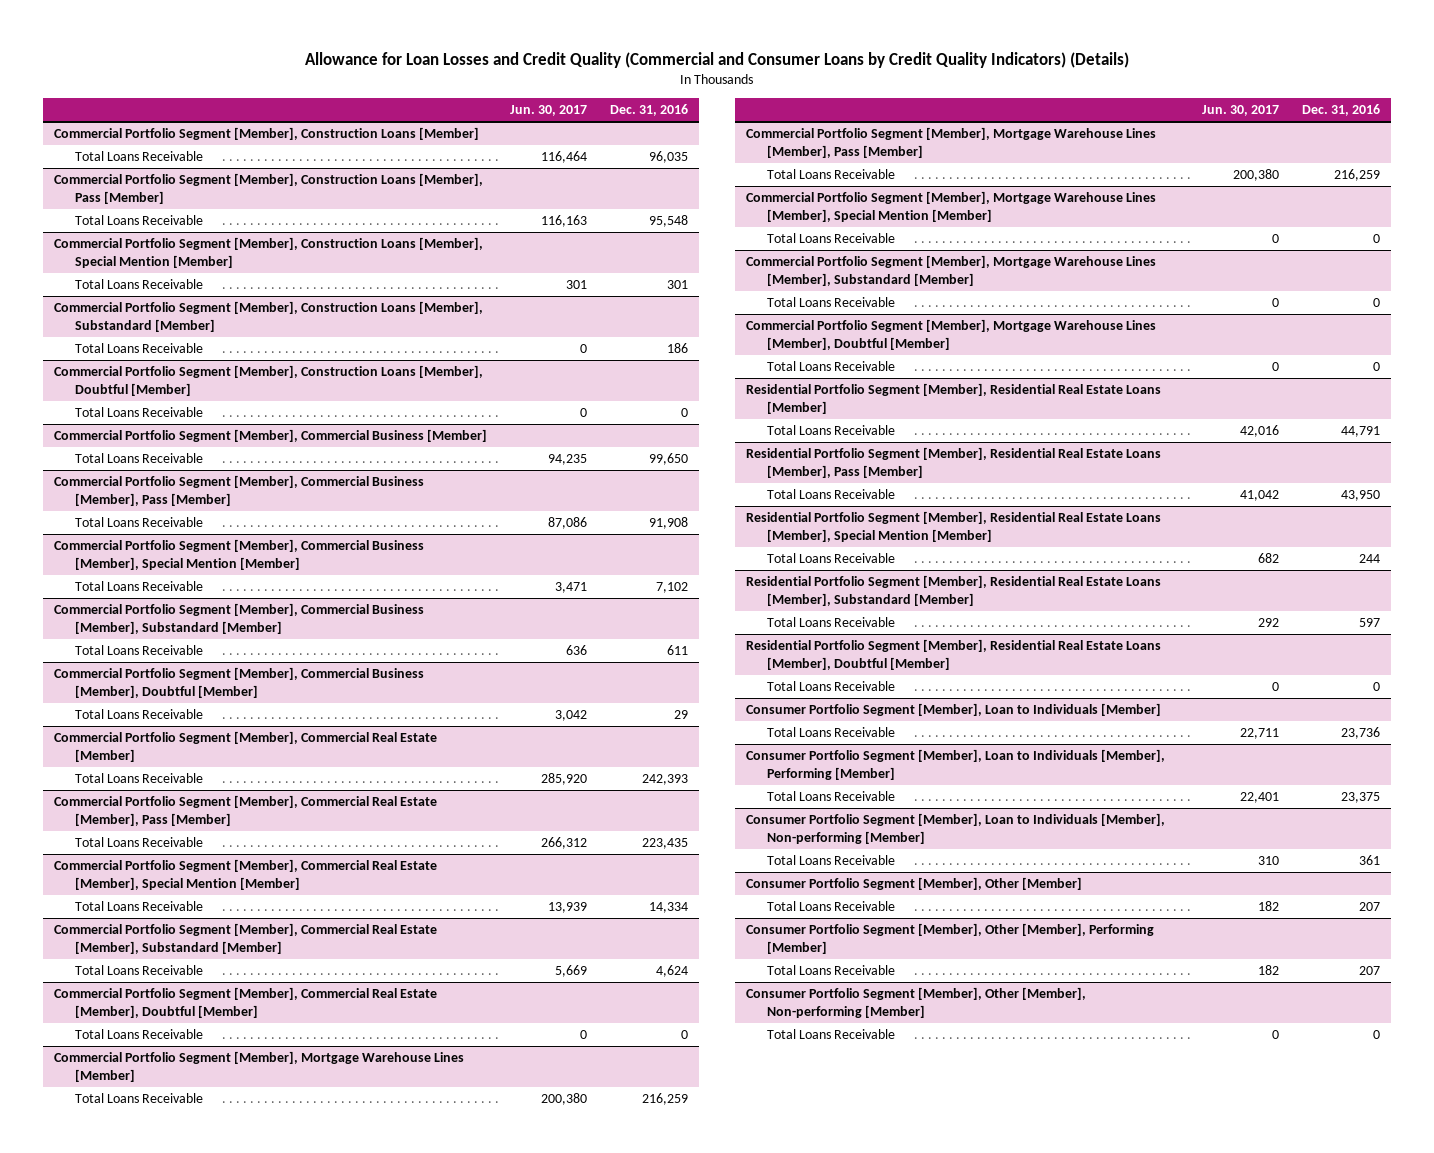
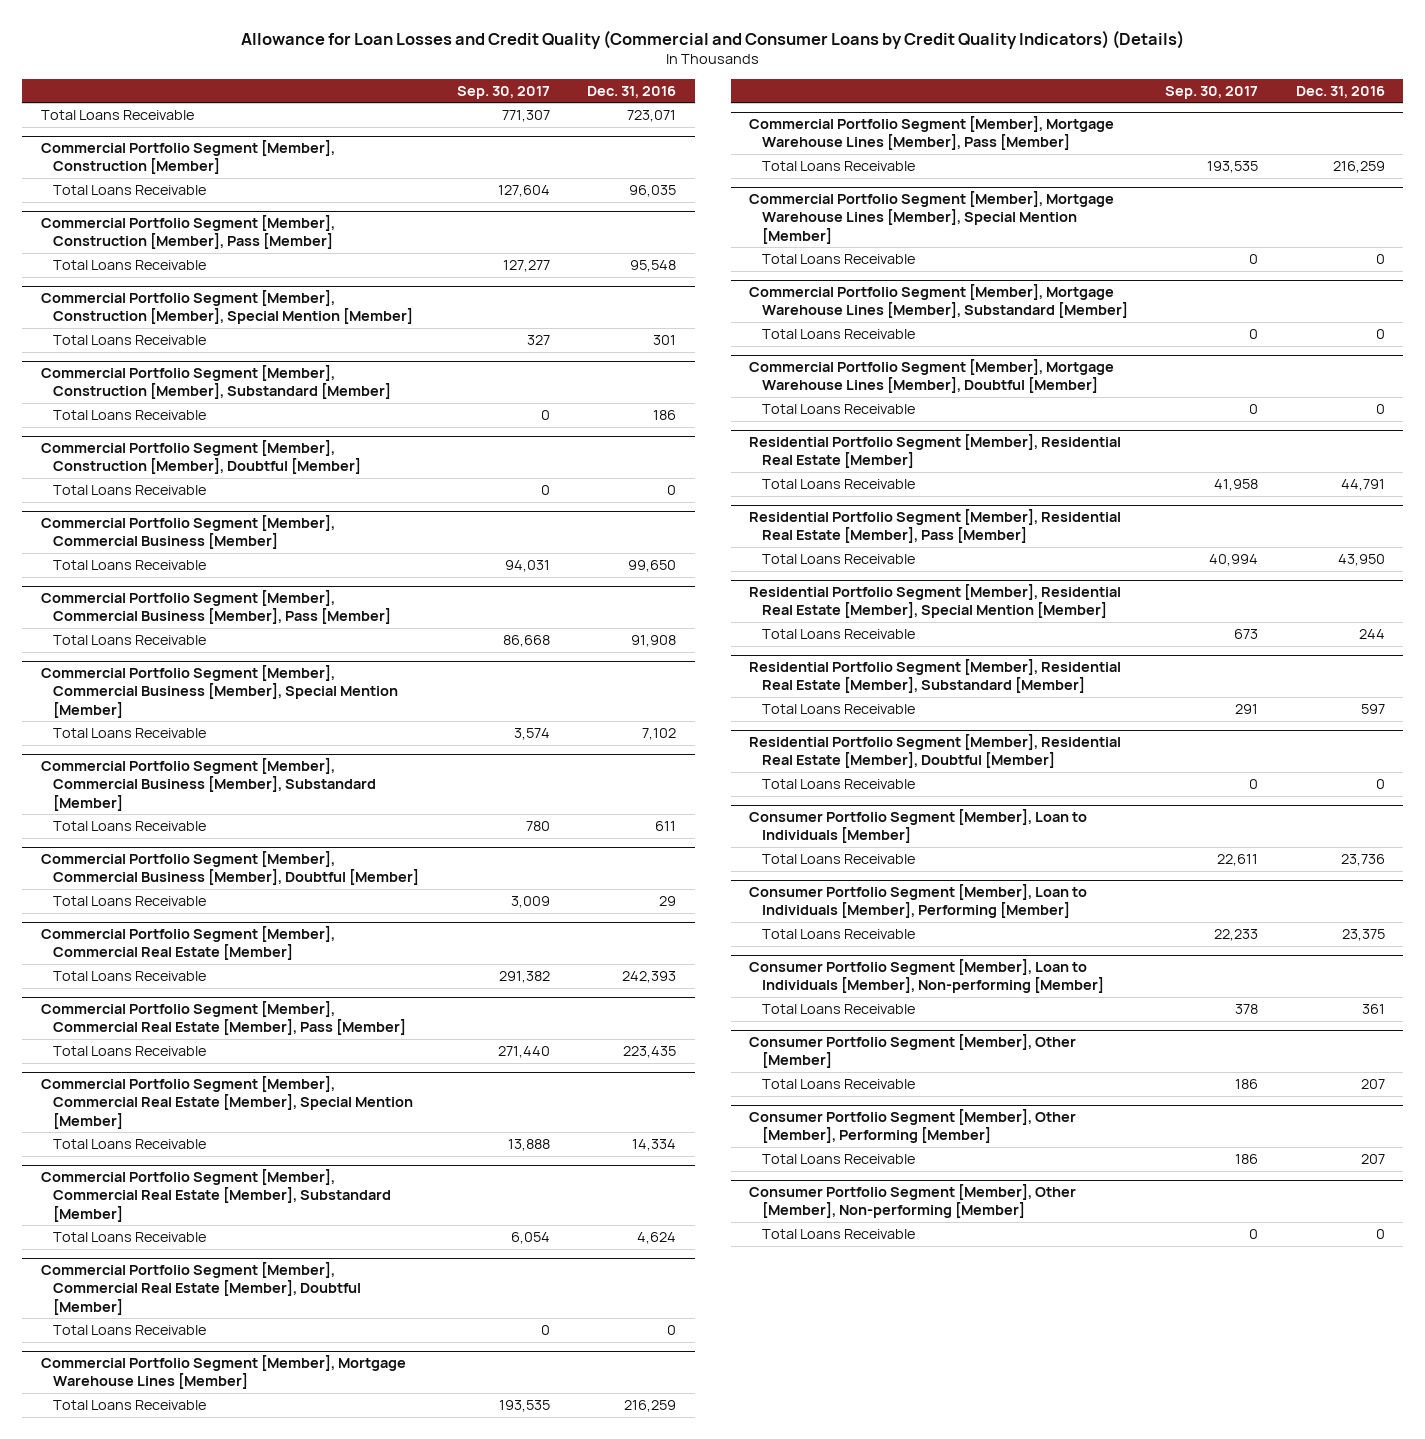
[510,105,588,117] Jun. 30, 2017 -> none
none -> [456,85,550,99] Sep. 30, 2017
none -> [40,110,194,121] Total Loans Receivable
[54,127,480,141] Commercial Portfolio Segment [Member], Construction Loans [Member] -> [40,140,335,175] Commercial Portfolio Segment [Member], Construction [Member]
[54,173,484,205] Commercial Portfolio Segment [Member], Construction Loans [Member], Pass [Member] -> [40,215,335,250] Commercial Portfolio Segment [Member], Construction [Member], Pass [Member]
[54,237,484,269] Commercial Portfolio Segment [Member], Construction Loans [Member], Special Mention [Member] -> [40,290,414,325] Commercial Portfolio Segment [Member], Construction [Member], Special Mention [Member]
[54,301,484,333] Commercial Portfolio Segment [Member], Construction Loans [Member], Substandard [Member] -> [40,365,392,400] Commercial Portfolio Segment [Member], Construction [Member], Substandard [Member]
[54,365,484,397] Commercial Portfolio Segment [Member], Construction Loans [Member], Doubtful [Member] -> [40,440,362,475] Commercial Portfolio Segment [Member], Construction [Member], Doubtful [Member]
[746,383,1162,415] Residential Portfolio Segment [Member], Residential Real Estate Loans [Member] -> [749,434,1122,469] Residential Portfolio Segment [Member], Residential Real Estate [Member]
[746,447,1162,479] Residential Portfolio Segment [Member], Residential Real Estate Loans [Member], Pass [Member] -> [749,509,1122,544] Residential Portfolio Segment [Member], Residential Real Estate [Member], Pass [Member]
[746,511,1162,543] Residential Portfolio Segment [Member], Residential Real Estate Loans [Member], Special Mention [Member] -> [749,584,1122,619] Residential Portfolio Segment [Member], Residential Real Estate [Member], Special Mention [Member]
[746,575,1162,607] Residential Portfolio Segment [Member], Residential Real Estate Loans [Member], Substandard [Member] -> [749,659,1122,694] Residential Portfolio Segment [Member], Residential Real Estate [Member], Substandard [Member]
[746,639,1162,671] Residential Portfolio Segment [Member], Residential Real Estate Loans [Member], Doubtful [Member] -> [749,734,1122,769] Residential Portfolio Segment [Member], Residential Real Estate [Member], Doubtful [Member]

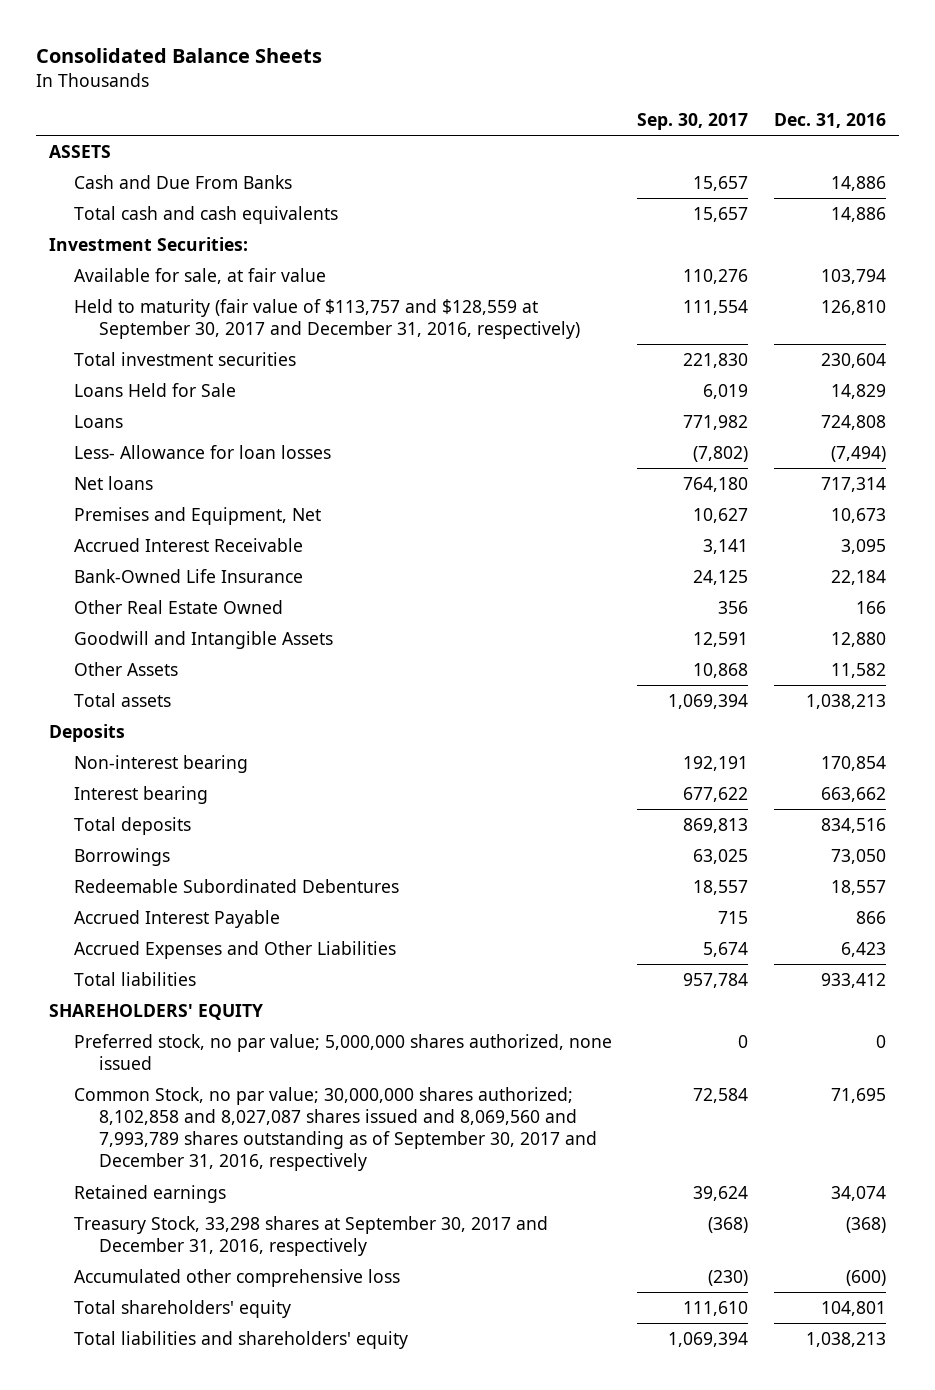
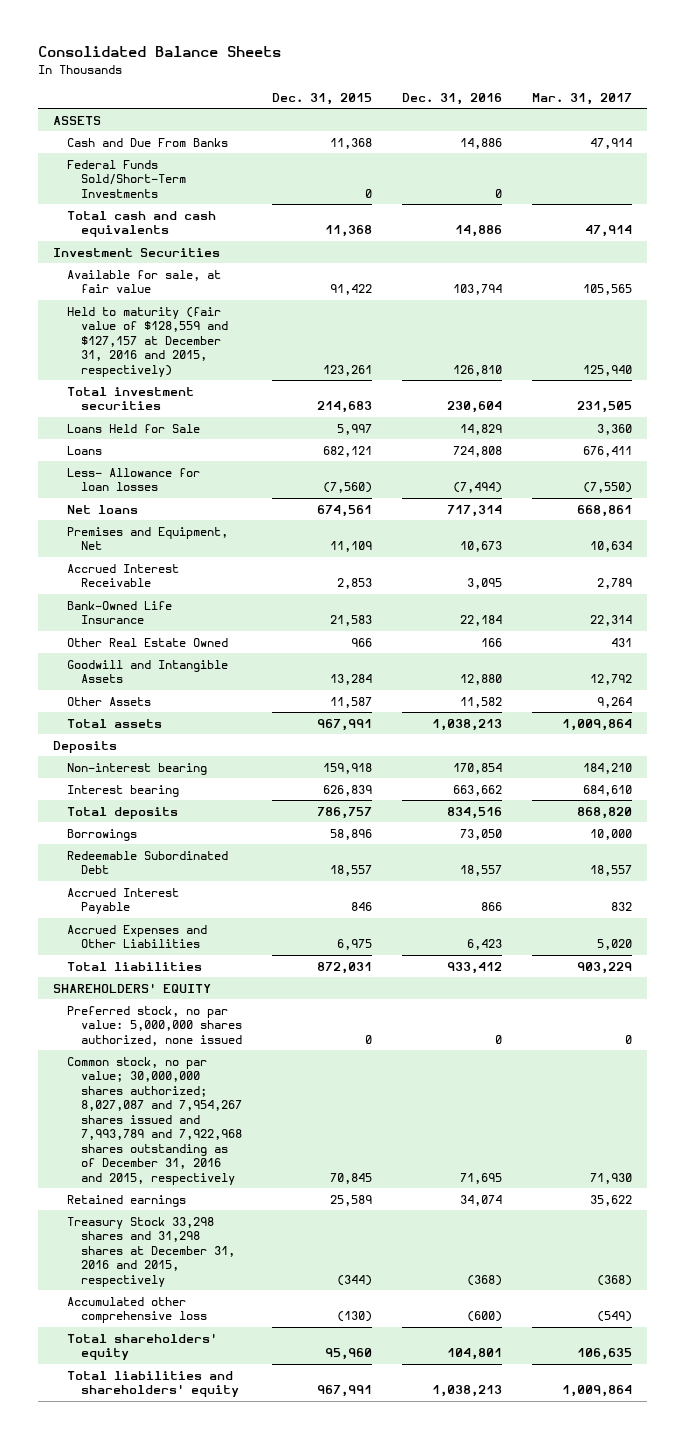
[637,113,749,131] Sep. 30, 2017 -> none
none -> [272,92,373,105] Dec. 31, 2015
none -> [531,92,632,105] Mar. 31, 2017
none -> [67,159,187,198] Federal Funds Sold/Short-Term Investments
[48,236,248,251] Investment Securities: -> [53,247,221,257] Investment Securities
[73,298,580,339] Held to maturity (fair value of $113,757 and $128,559 at September 30, 2017 and December 31, 2016, respectively) -> [67,306,229,377] Held to maturity (fair value of $128,559 and $127,157 at December 31, 2016 and 2015, respectively)
[73,878,399,893] Redeemable Subordinated Debentures -> [67,850,229,875] Redeemable Subordinated Debt
[73,1033,612,1070] Preferred stock, no par value; 5,000,000 shares authorized, none issued -> [67,1005,243,1046] Preferred stock, no par value: 5,000,000 shares authorized, none issued
[73,1086,597,1172] Common Stock, no par value; 30,000,000 shares authorized; 8,102,858 and 8,027,087 shares issued and 8,069,560 and 7,993,789 shares outstanding as of September 30, 2017 and December 31, 2016, respectively -> [67,1056,243,1185] Common stock, no par value; 30,000,000 shares authorized; 8,027,087 and 7,954,267 shares issued and 7,993,789 and 7,922,968 shares outstanding as of December 31, 2016 and 2015, respectively
[73,1215,548,1256] Treasury Stock, 33,298 shares at September 30, 2017 and December 31, 2016, respectively -> [67,1216,236,1287] Treasury Stock 33,298 shares and 31,298 shares at December 31, 2016 and 2015, respectively

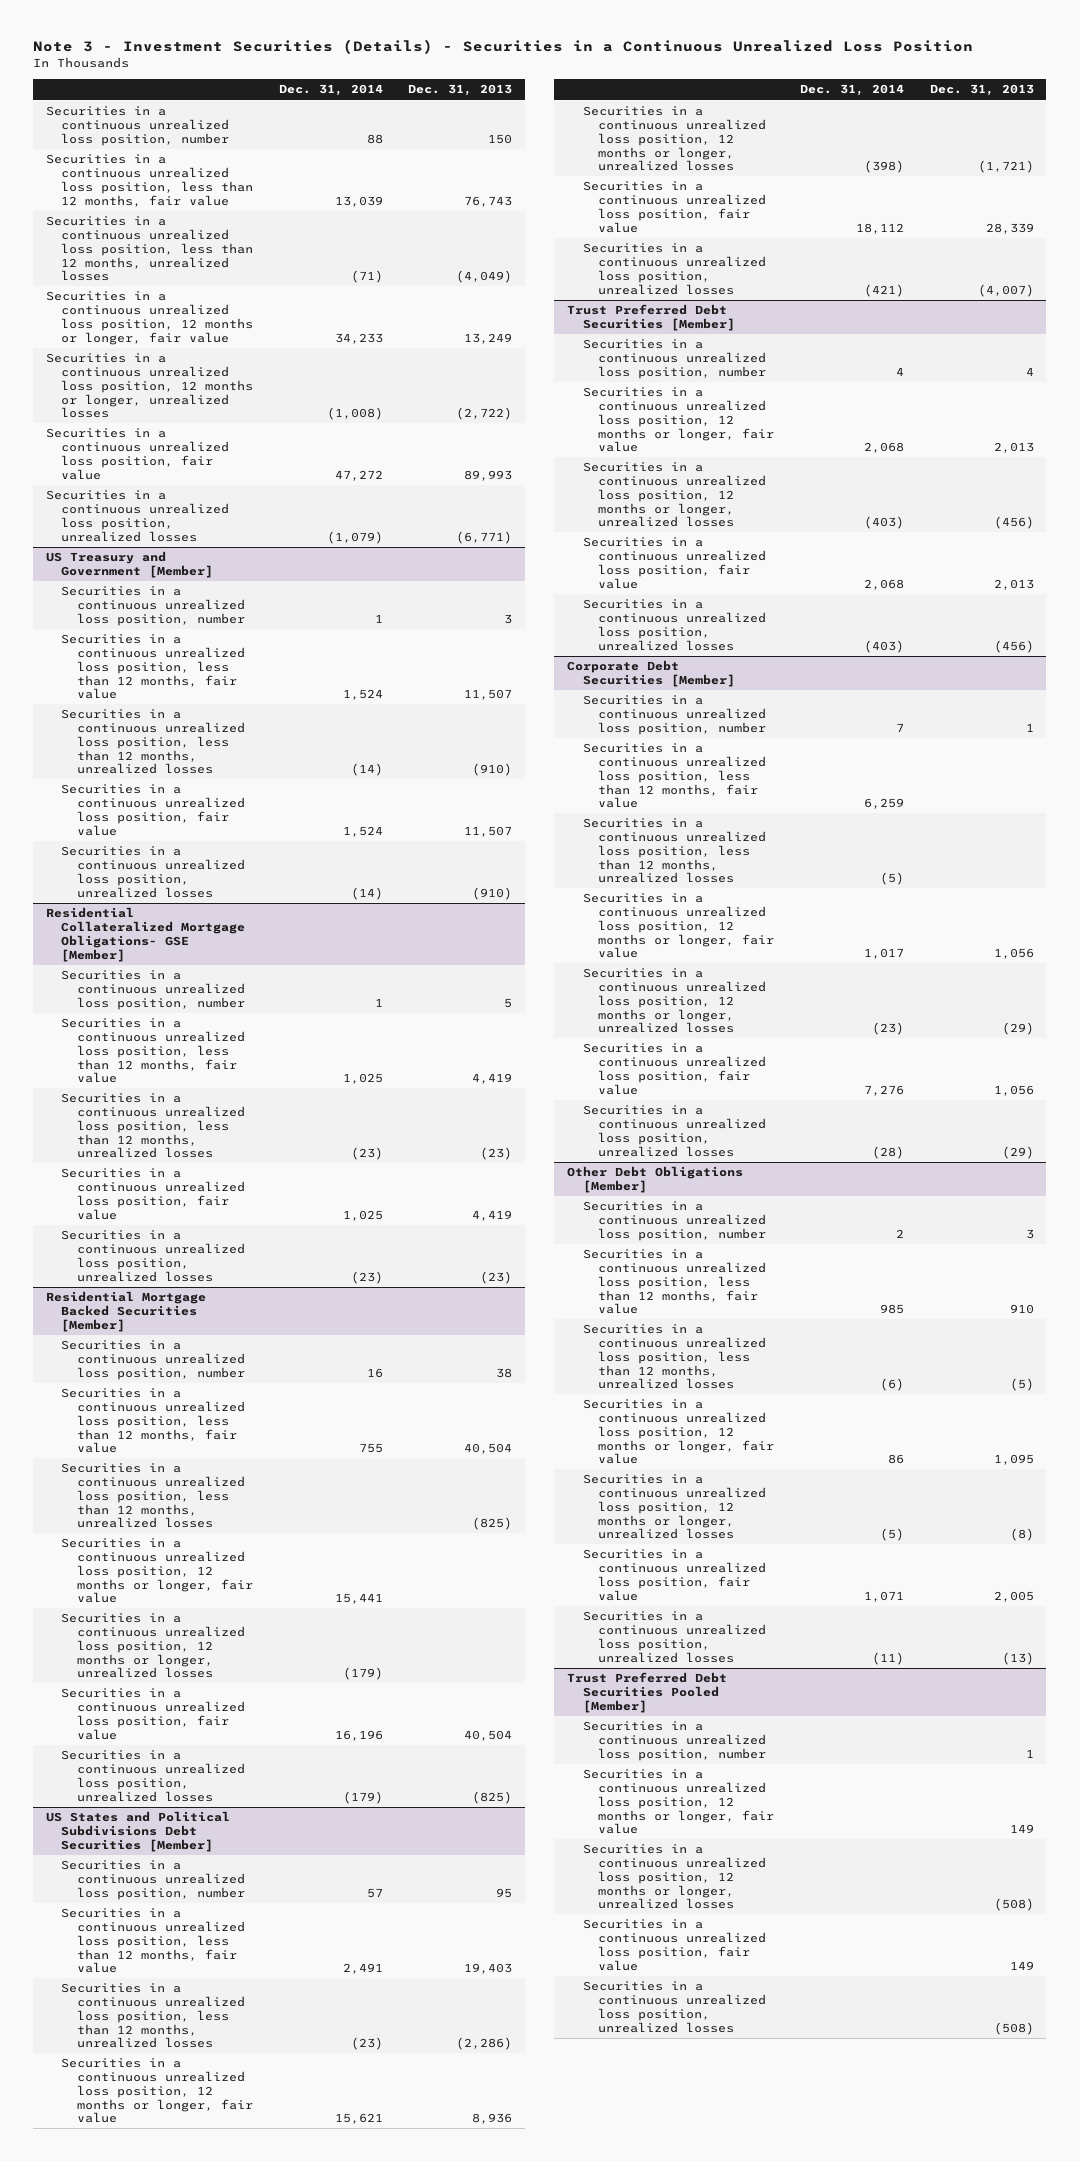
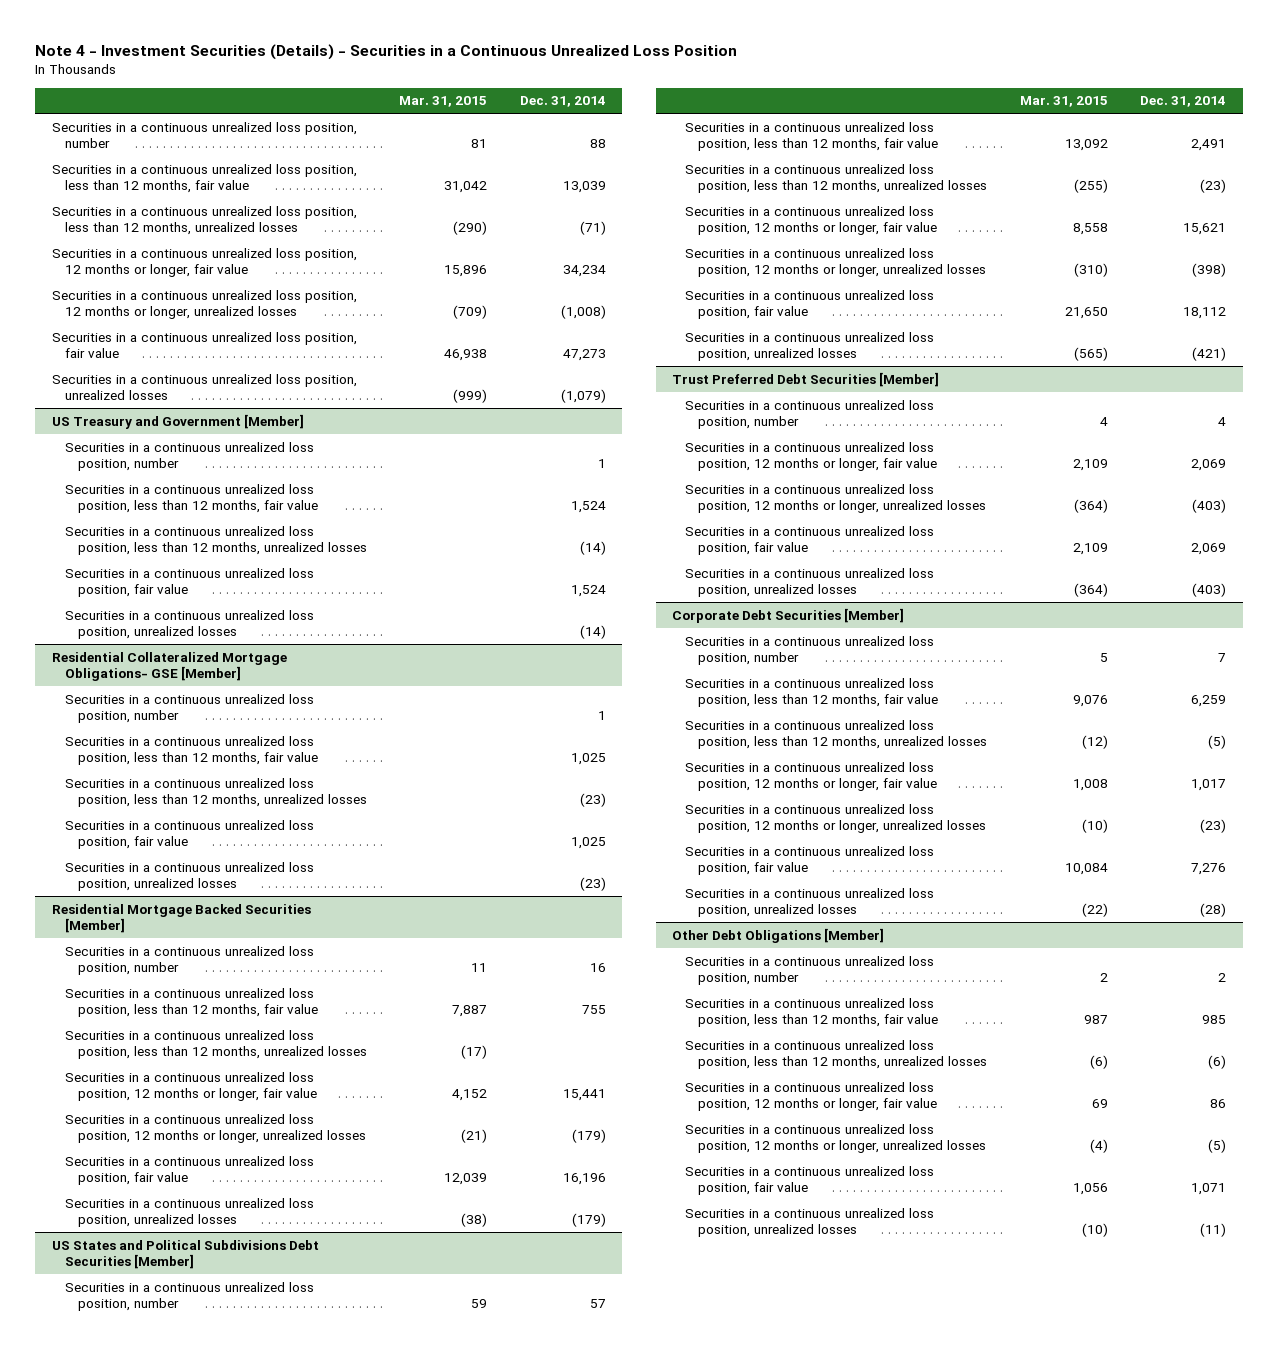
[33,39,974,55] Note 3 - Investment Securities (Details) - Securities in a Continuous Unrealized Loss Position -> [35,44,738,61] Note 4 - Investment Securities (Details) - Securities in a Continuous Unrealized Loss Position
[408,84,513,97] Dec. 31, 2013 -> none
none -> [399,96,488,108] Mar. 31, 2015
[334,332,383,344] 34,233 -> [563,264,607,277] 34,234
[334,469,383,481] 47,272 -> [563,348,607,361] 47,273
[864,442,905,454] 2,068 -> [1191,458,1227,471] 2,069
[864,578,905,590] 2,068 -> [1191,542,1227,555] 2,069
[567,1672,728,1713] Trust Preferred Debt Securities Pooled [Member] -> none
[582,1721,767,1761] Securities in a continuous unrealized loss position, number -> none
[582,1769,775,1835] Securities in a continuous unrealized loss position, 12 months or longer, fair value -> none
[582,1844,767,1910] Securities in a continuous unrealized loss position, 12 months or longer, unrealized losses -> none
[582,1919,767,1971] Securities in a continuous unrealized loss position, fair value -> none
[582,1981,767,2033] Securities in a continuous unrealized loss position, unrealized losses -> none

